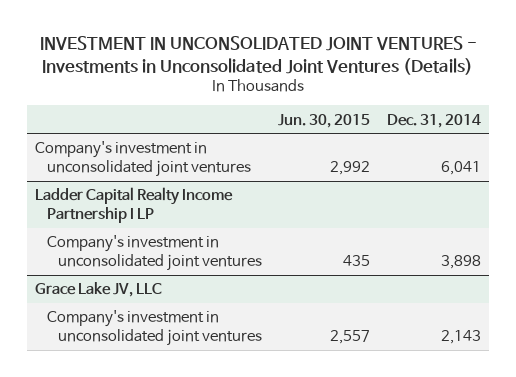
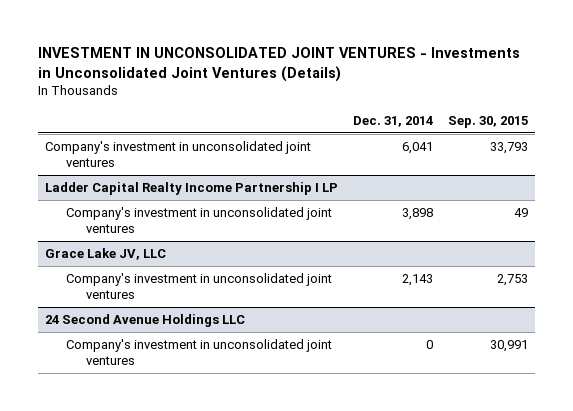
[278,113,371,128] Jun. 30, 2015 -> none
none -> [447,115,528,128] Sep. 30, 2015
none -> [45,313,246,327] 24 Second Avenue Holdings LLC
none -> [65,338,332,366] Company's investment in unconsolidated joint ventures

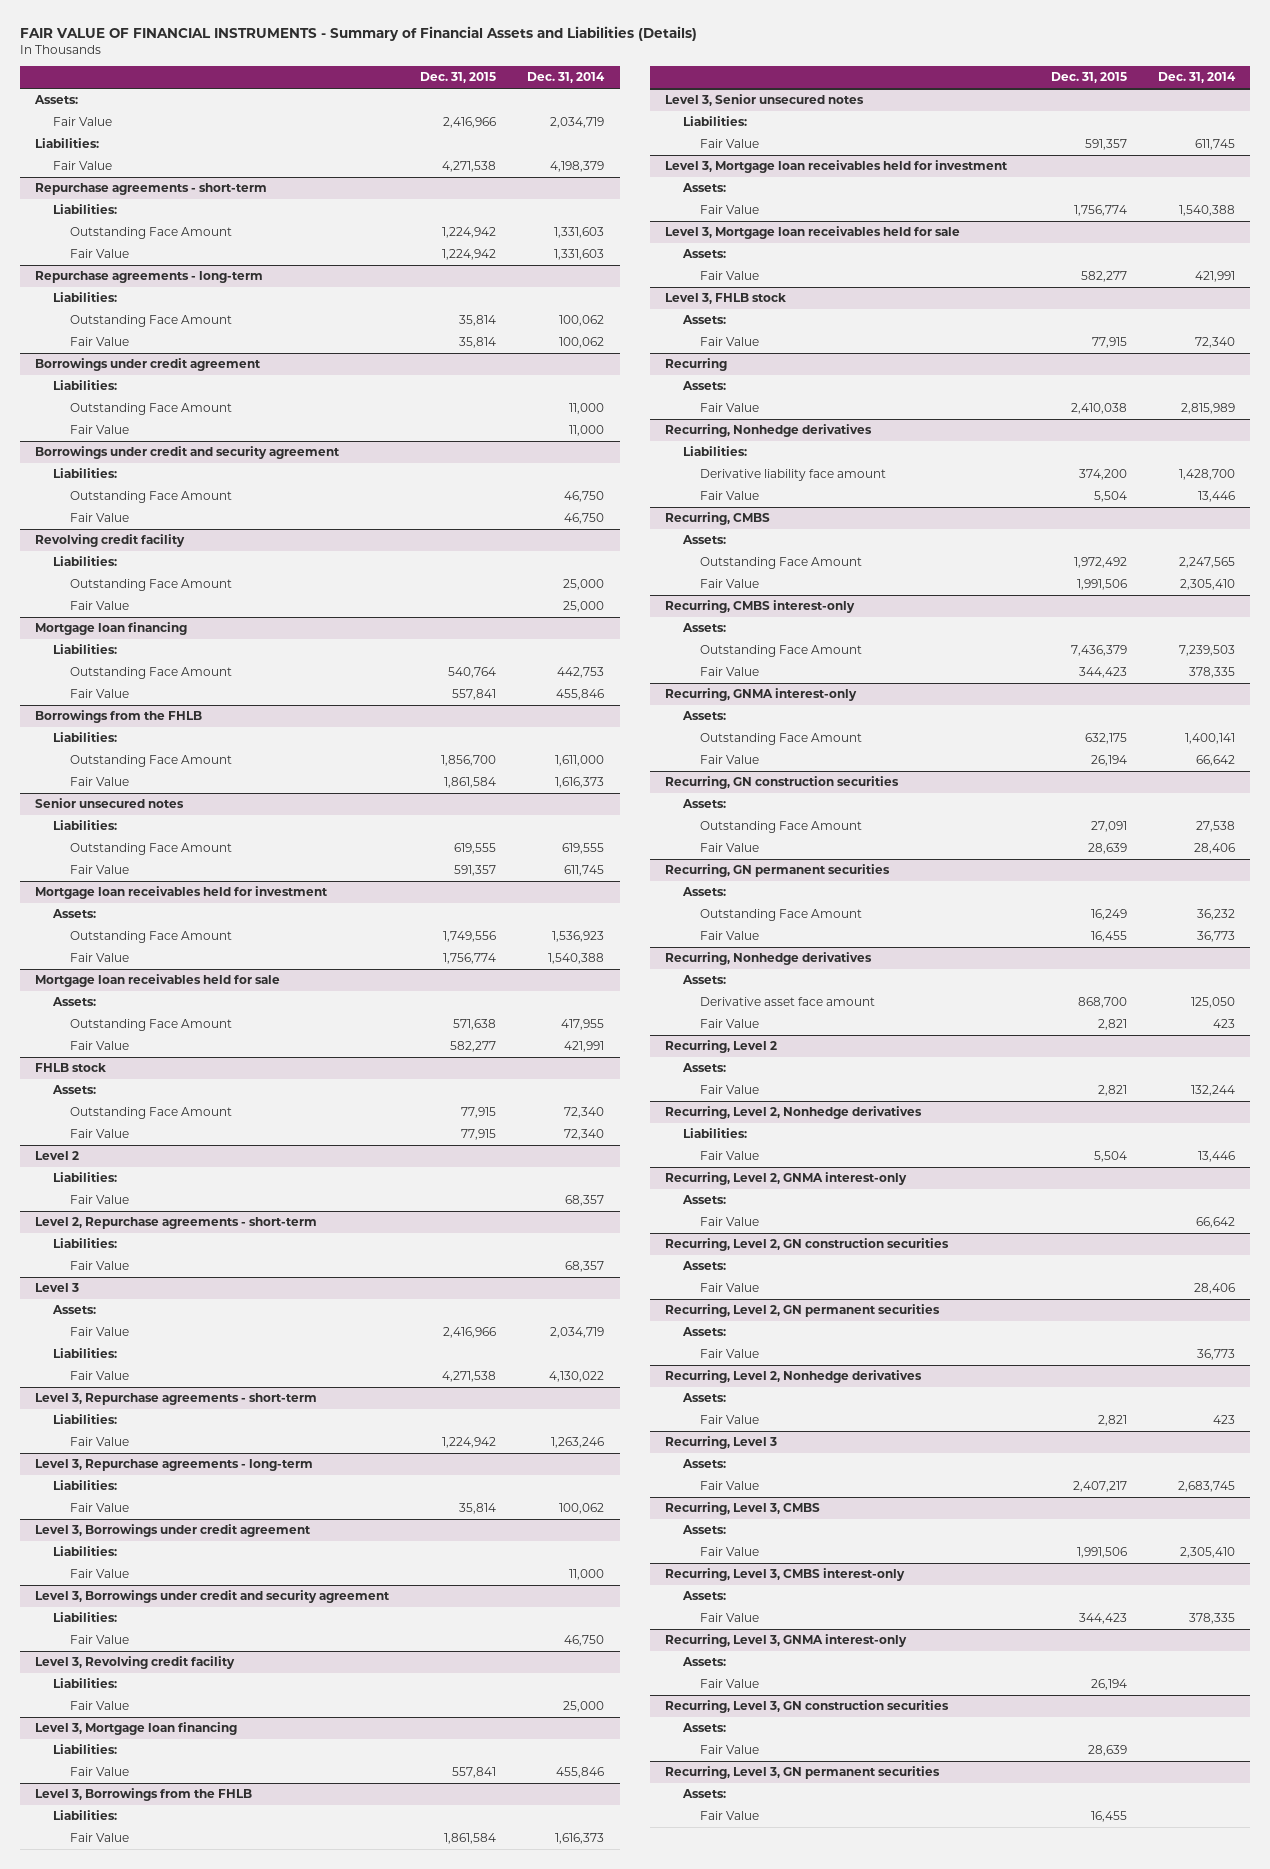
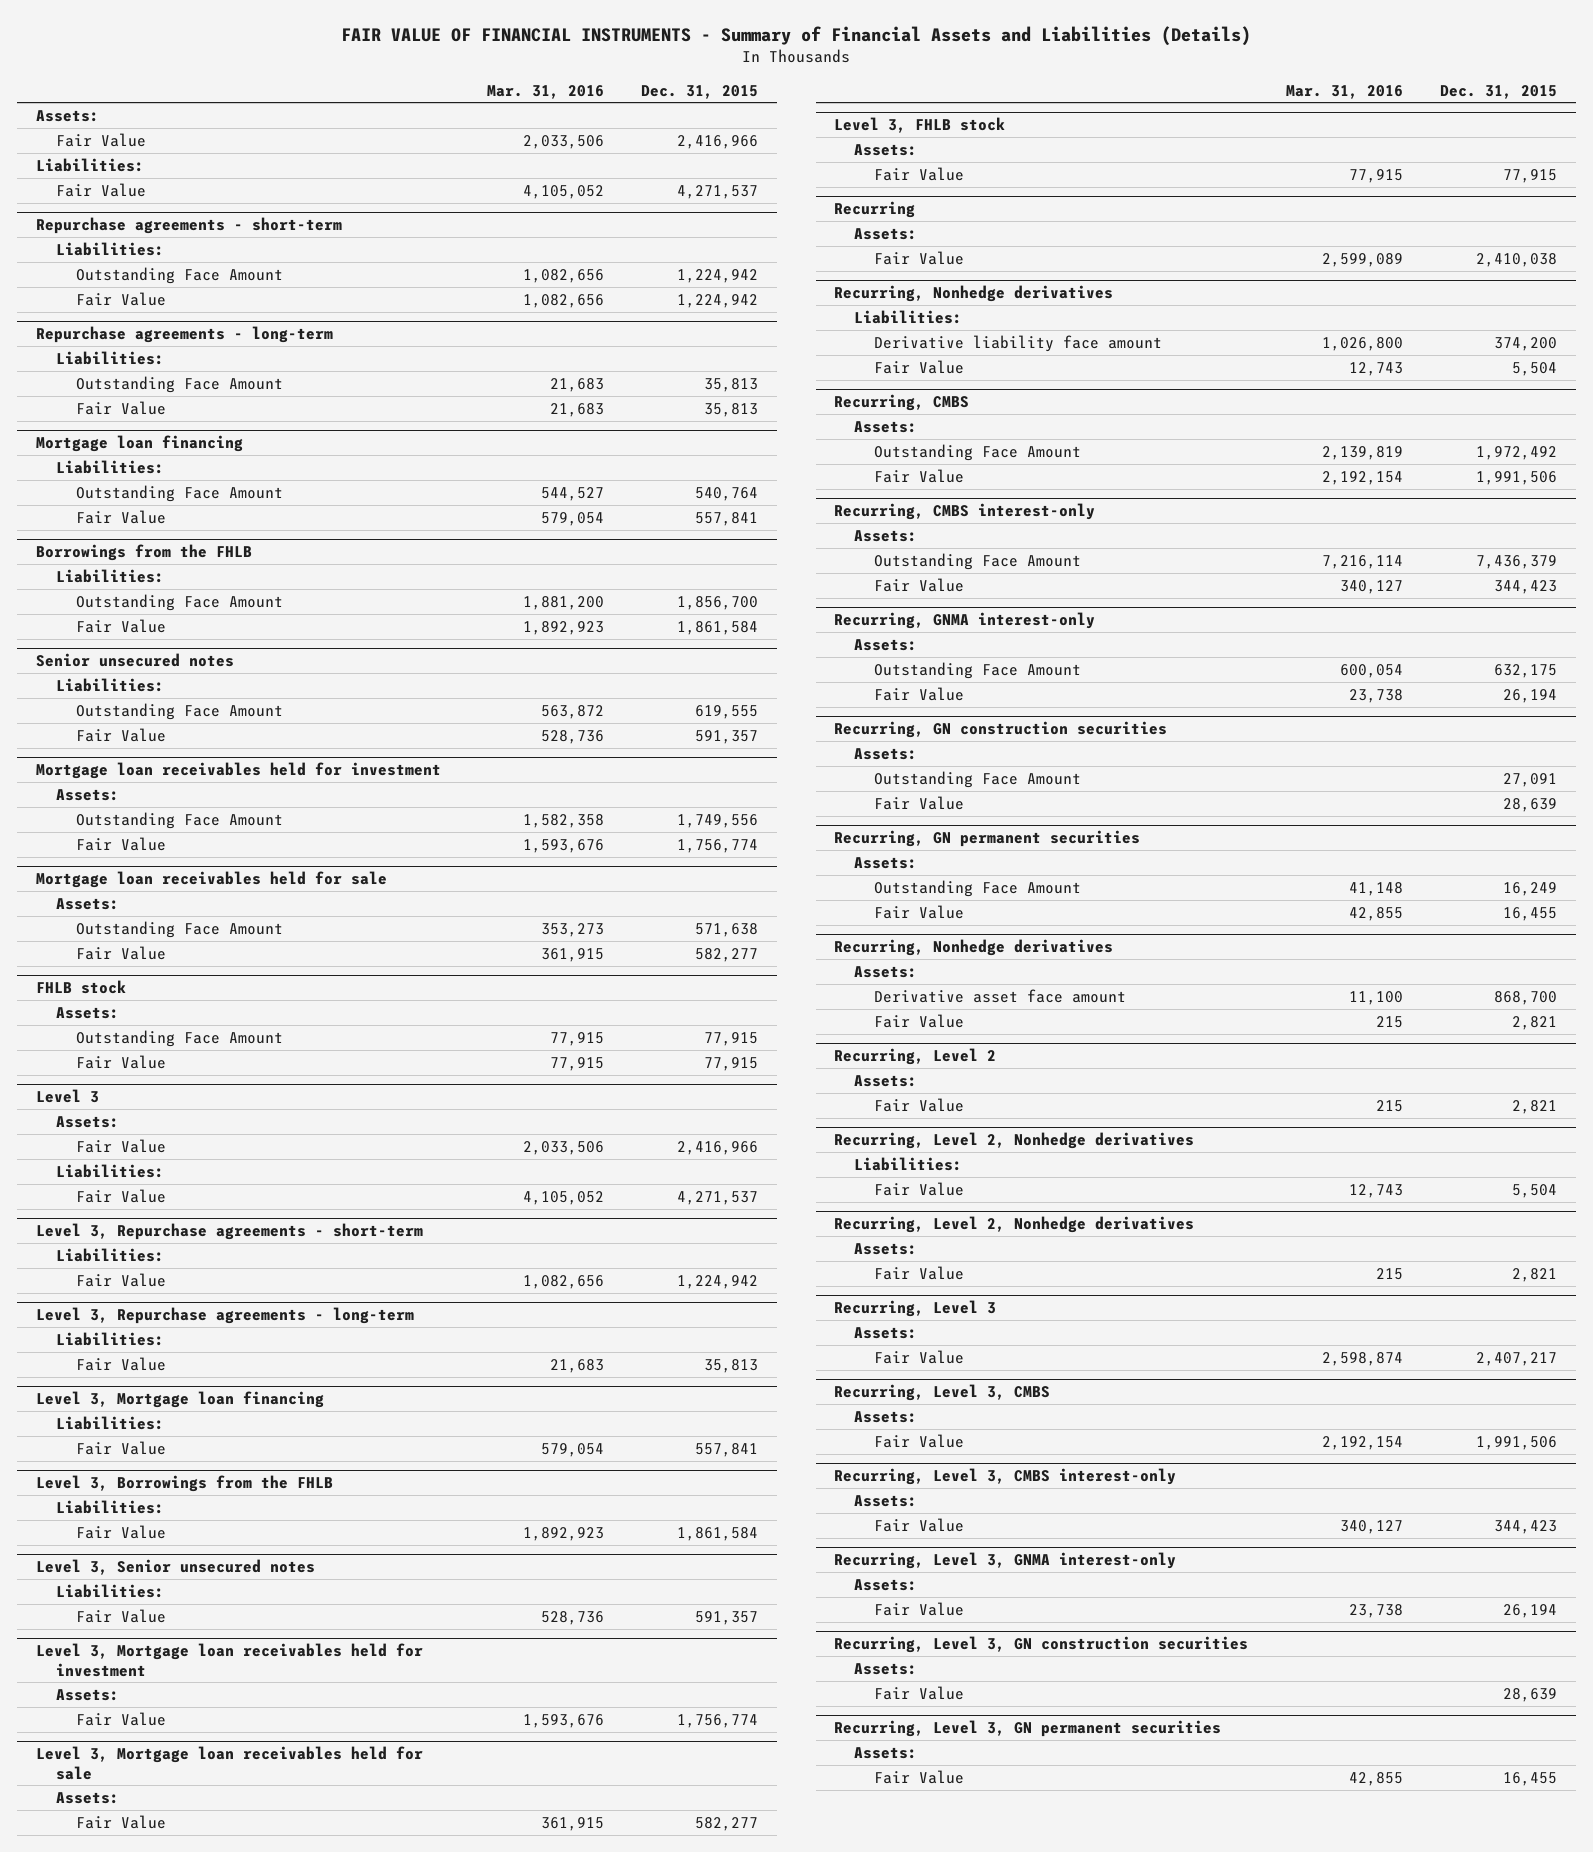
[527,72,606,84] Dec. 31, 2014 -> none
none -> [486,84,604,99] Mar. 31, 2016
[442,161,497,173] 4,271,538 -> [677,184,759,199] 4,271,537
[35,358,262,372] Borrowings under credit agreement -> none
[52,380,117,391] Liabilities: -> none
[70,403,233,416] Outstanding Face Amount -> none
[70,425,130,435] Fair Value -> none
[35,446,341,460] Borrowings under credit and security agreement -> none
[52,468,117,479] Liabilities: -> none
[70,491,233,504] Outstanding Face Amount -> none
[70,513,130,523] Fair Value -> none
[35,534,186,548] Revolving credit facility -> none
[52,556,117,567] Liabilities: -> none
[70,579,233,592] Outstanding Face Amount -> none
[70,601,130,611] Fair Value -> none
[459,315,497,327] 35,814 -> [704,377,759,392] 35,813
[459,337,497,349] 35,814 -> [704,402,759,417] 35,813
[35,1151,80,1161] Level 2 -> none
[52,1172,117,1183] Liabilities: -> none
[70,1195,130,1205] Fair Value -> none
[35,1217,318,1230] Level 2, Repurchase agreements - short-term -> none
[52,1238,117,1249] Liabilities: -> none
[70,1261,130,1271] Fair Value -> none
[442,1371,497,1383] 4,271,538 -> [677,1190,759,1205] 4,271,537
[35,1524,312,1538] Level 3, Borrowings under credit agreement -> none
[52,1546,117,1557] Liabilities: -> none
[70,1569,130,1579] Fair Value -> none
[35,1590,391,1604] Level 3, Borrowings under credit and security agreement -> none
[52,1612,117,1623] Liabilities: -> none
[70,1635,130,1645] Fair Value -> none
[35,1656,236,1670] Level 3, Revolving credit facility -> none
[52,1678,117,1689] Liabilities: -> none
[70,1701,130,1711] Fair Value -> none
[459,1503,497,1515] 35,814 -> [704,1358,759,1373] 35,813
[665,1172,908,1186] Recurring, Level 2, GNMA interest-only -> none
[681,1195,726,1205] Assets: -> none
[700,1217,760,1227] Fair Value -> none
[665,1238,950,1252] Recurring, Level 2, GN construction securities -> none
[681,1261,726,1271] Assets: -> none
[700,1283,760,1293] Fair Value -> none
[665,1304,941,1318] Recurring, Level 2, GN permanent securities -> none
[681,1327,726,1337] Assets: -> none
[700,1349,760,1359] Fair Value -> none

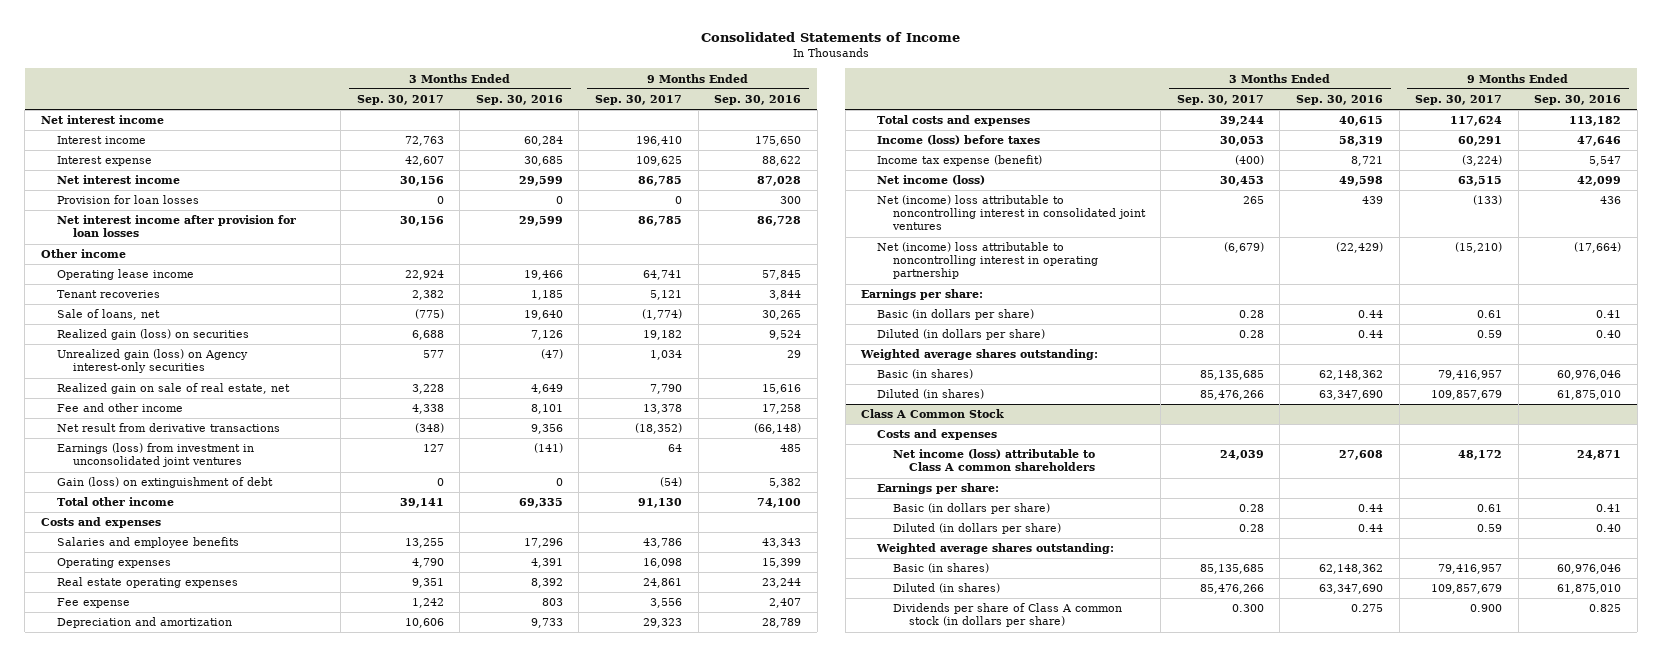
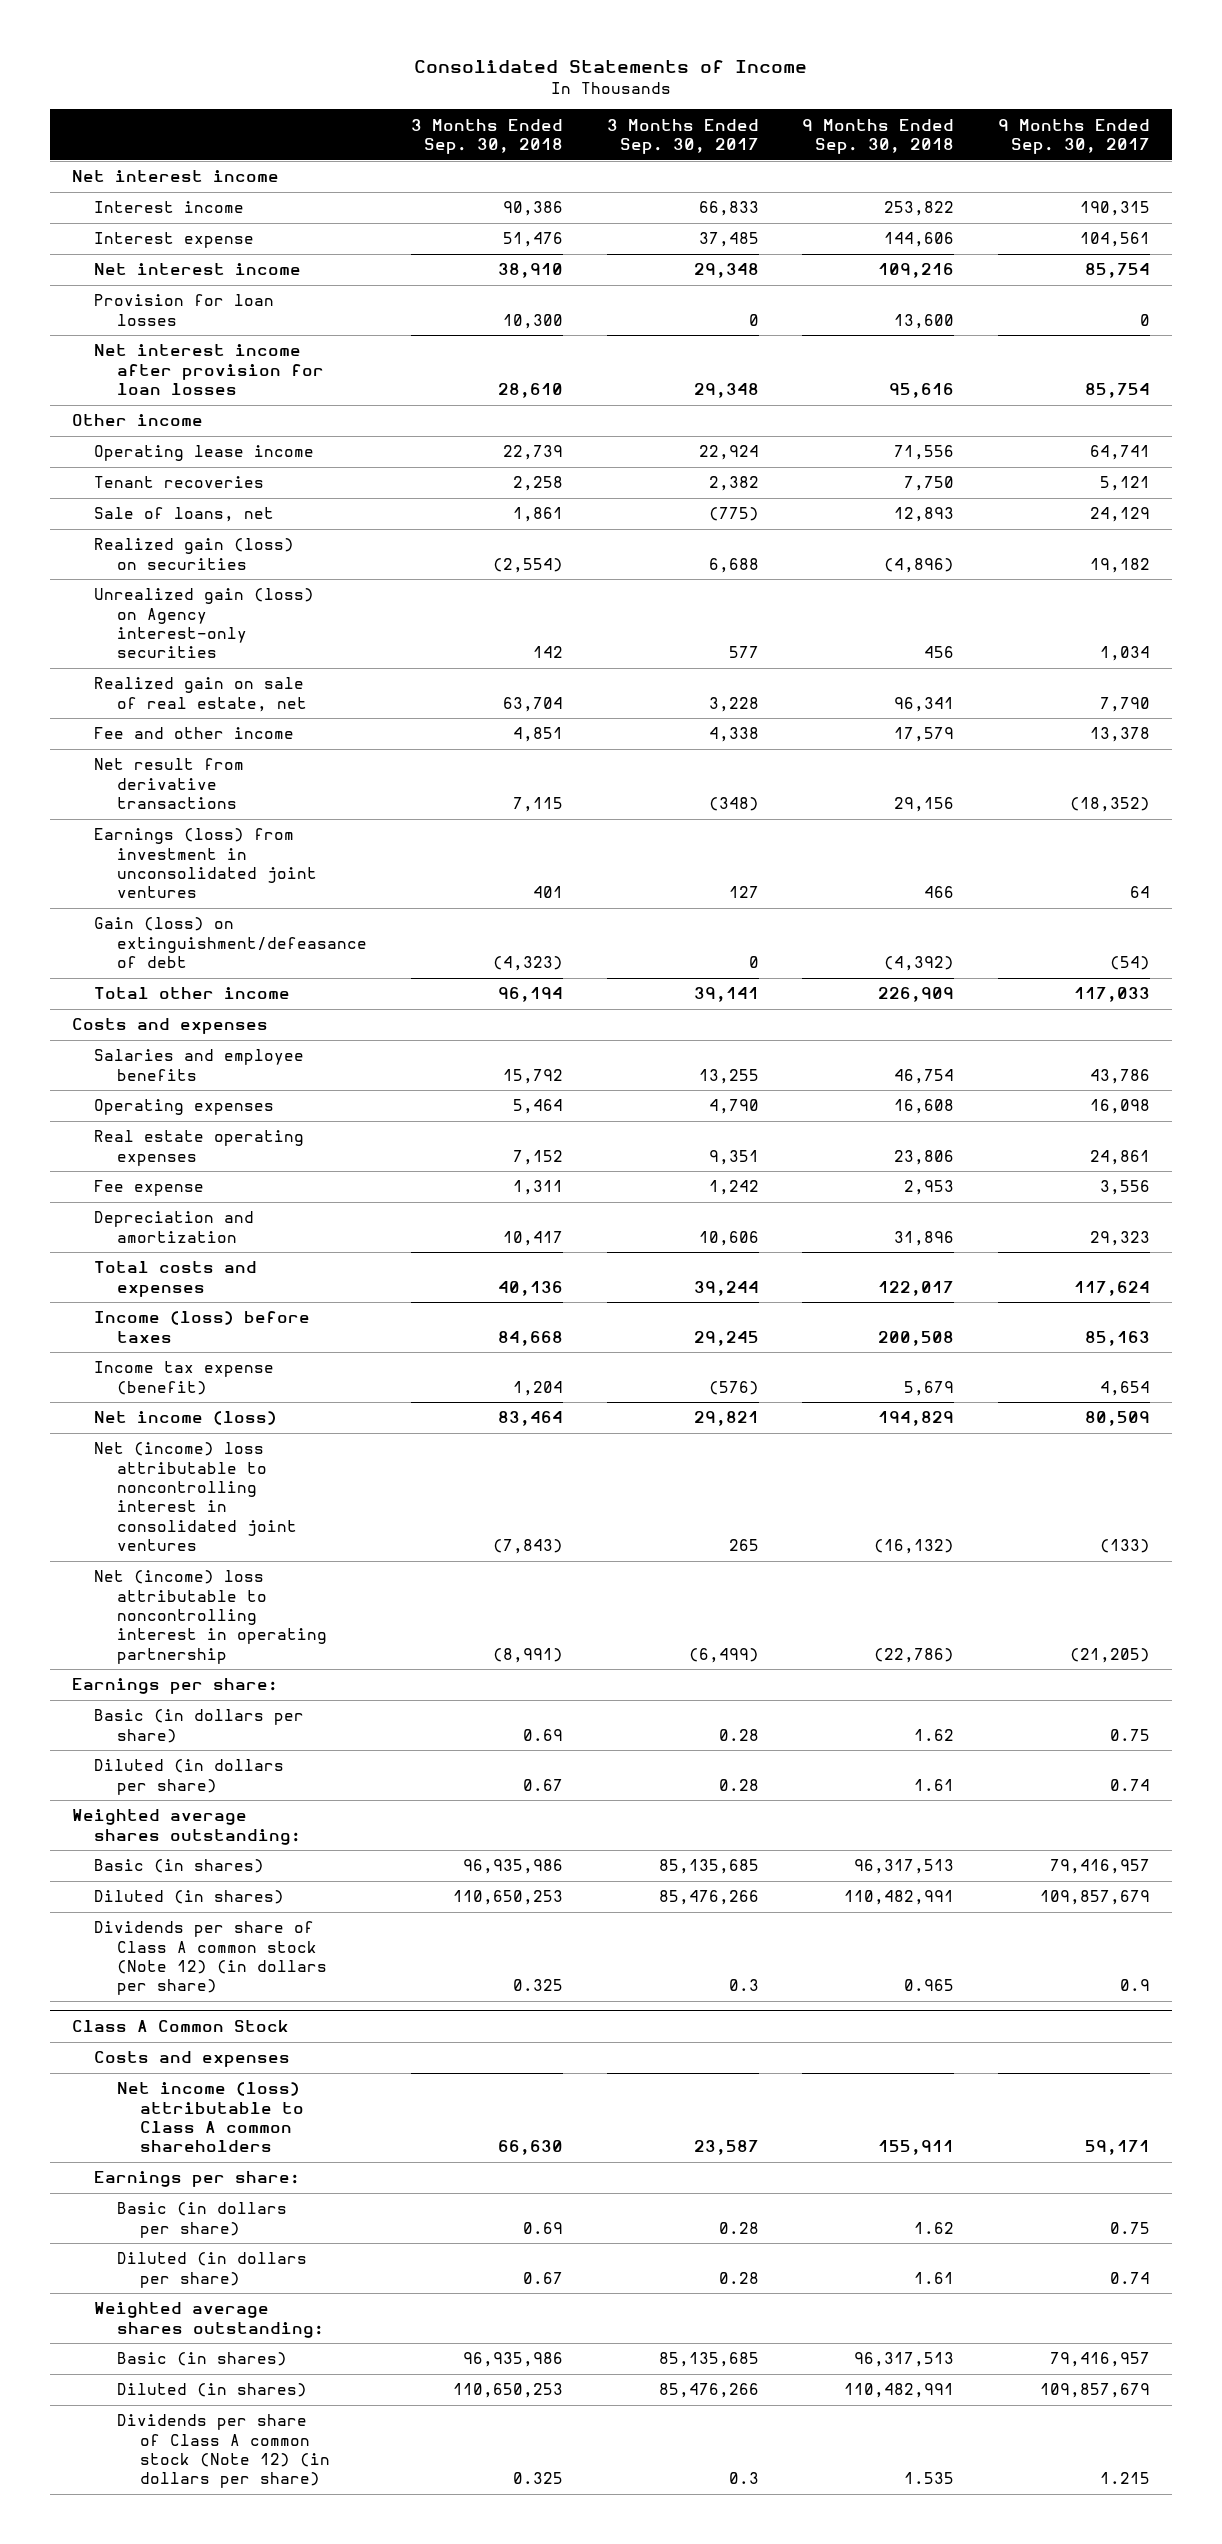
[475,95,563,106] Sep. 30, 2016 -> none
[714,95,802,106] Sep. 30, 2016 -> none
none -> [410,118,563,154] 3 Months Ended Sep. 30, 2018
none -> [802,118,955,154] 9 Months Ended Sep. 30, 2018
[404,136,444,147] 72,763 -> [698,201,759,217] 66,833
[635,136,682,147] 196,410 -> [1080,201,1151,217] 190,315
[404,156,444,167] 42,607 -> [698,232,759,248] 37,485
[635,156,682,167] 109,625 -> [1080,232,1151,248] 104,561
[399,176,444,187] 30,156 -> [693,263,759,279] 29,348
[637,176,682,187] 86,785 -> [1085,263,1151,279] 85,754
[399,216,444,227] 30,156 -> [693,382,759,398] 29,348
[637,216,682,227] 86,785 -> [1085,382,1151,398] 85,754
[641,309,682,321] (1,774) -> [1090,507,1151,523] 24,129
[56,477,273,489] Gain (loss) on extinguishment of debt -> [94,917,367,968] Gain (loss) on extinguishment/defeasance of debt
[637,498,682,509] 91,130 -> [1074,987,1151,1003] 117,033
[1219,136,1264,147] 30,053 -> [693,1330,759,1346] 29,245
[1458,136,1503,147] 60,291 -> [1085,1330,1151,1346] 85,163
[1234,155,1264,166] (400) -> [708,1380,759,1395] (576)
[1462,155,1503,167] (3,224) -> [1100,1380,1151,1396] 4,654
[1219,176,1264,187] 30,453 -> [693,1411,759,1427] 29,821
[1458,176,1503,187] 63,515 -> [1085,1411,1151,1427] 80,509
[1223,242,1264,254] (6,679) -> [688,1647,759,1663] (6,499)
[1455,242,1503,254] (15,210) -> [1070,1647,1151,1663] (21,205)
[1477,310,1503,319] 0.61 -> [1110,1728,1151,1741] 0.75
[1477,330,1503,339] 0.59 -> [1110,1778,1151,1791] 0.74
none -> [94,1921,327,1996] Dividends per share of Class A common stock (Note 12) (in dollars per share)
[1219,450,1264,461] 24,039 -> [693,2140,759,2156] 23,587
[1458,450,1503,461] 48,172 -> [1085,2140,1151,2156] 59,171
[1477,504,1503,513] 0.61 -> [1110,2221,1151,2234] 0.75
[1477,524,1503,533] 0.59 -> [1110,2271,1151,2284] 0.74
[892,603,1122,628] Dividends per share of Class A common stock (in dollars per share) -> [116,2414,330,2489] Dividends per share of Class A common stock (Note 12) (in dollars per share)
[1231,604,1264,613] 0.300 -> [728,2472,759,2485] 0.3
[1470,604,1503,613] 0.900 -> [1100,2472,1151,2485] 1.215

